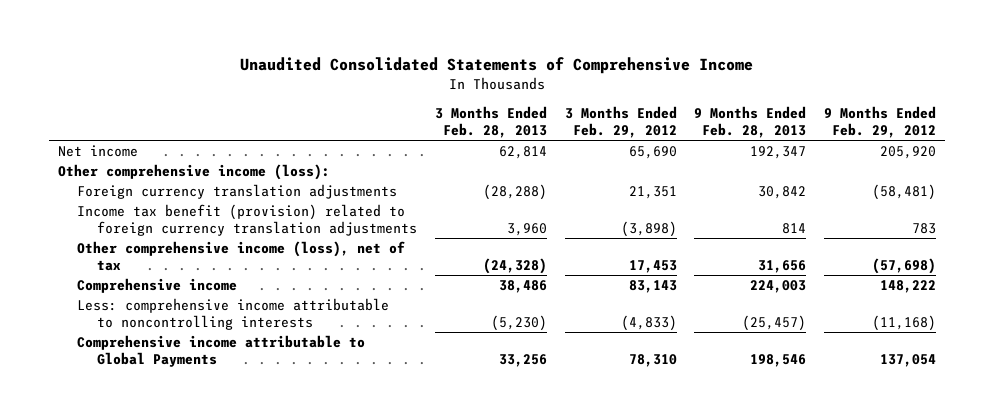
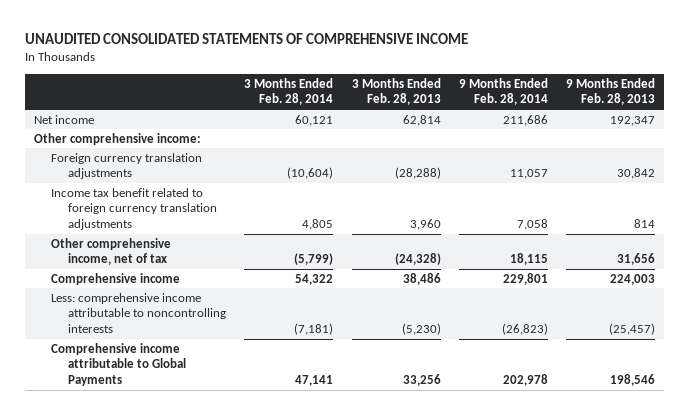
[240,57,754,75] Unaudited Consolidated Statements of Comprehensive Income -> [24,33,468,45] UNAUDITED CONSOLIDATED STATEMENTS OF COMPREHENSIVE INCOME
[564,106,677,139] 3 Months Ended Feb. 29, 2012 -> none
[824,106,937,139] 9 Months Ended Feb. 29, 2012 -> none
none -> [244,77,334,106] 3 Months Ended Feb. 28, 2014
none -> [458,77,548,106] 9 Months Ended Feb. 28, 2014
[57,164,330,181] Other comprehensive income (loss): -> [33,132,201,145] Other comprehensive income:
[77,204,417,236] Income tax benefit (provision) related to foreign currency translation adjustments -> [51,187,218,231] Income tax benefit related to foreign currency translation adjustments
[77,241,406,271] Other comprehensive income (loss), net of tax -> [51,237,172,266] Other comprehensive income, net of tax

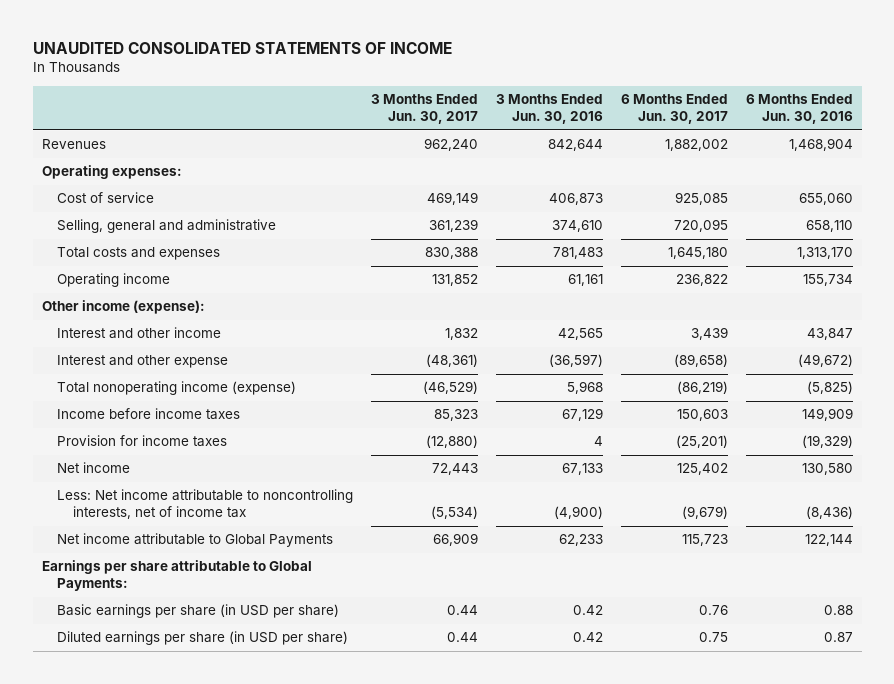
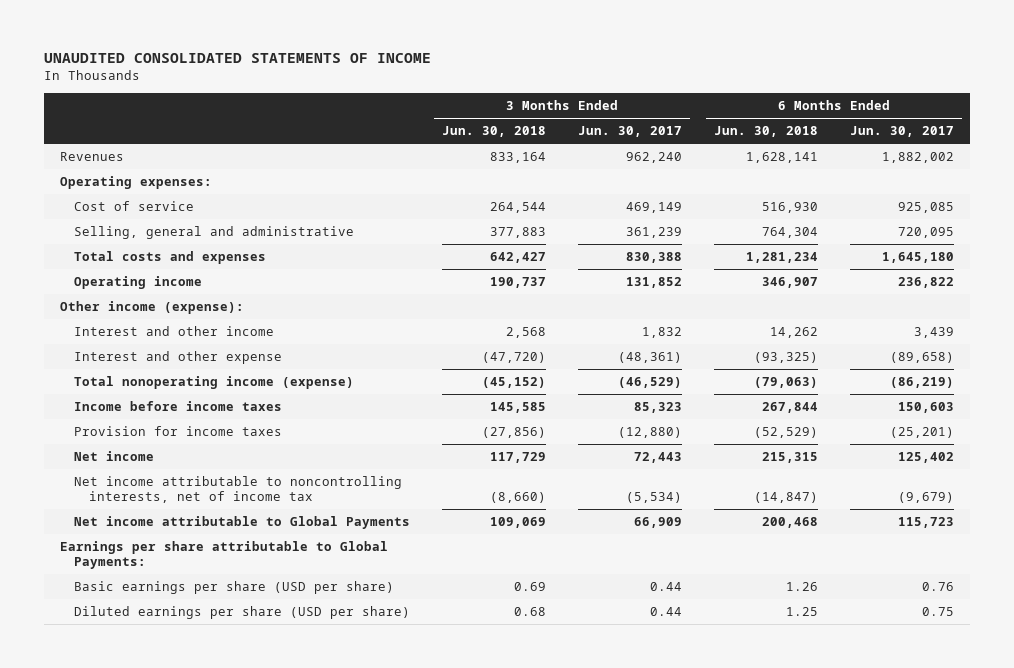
[496,94,604,125] 3 Months Ended Jun. 30, 2016 -> none
[745,94,853,125] 6 Months Ended Jun. 30, 2016 -> none
none -> [442,126,547,138] Jun. 30, 2018
none -> [714,126,819,138] Jun. 30, 2018
[57,489,354,520] Less: Net income attributable to noncontrolling interests, net of income tax -> [74,476,403,504] Net income attributable to noncontrolling interests, net of income tax
[57,604,340,619] Basic earnings per share (in USD per share) -> [74,581,395,595] Basic earnings per share (USD per share)
[57,631,349,646] Diluted earnings per share (in USD per share) -> [74,606,411,620] Diluted earnings per share (USD per share)

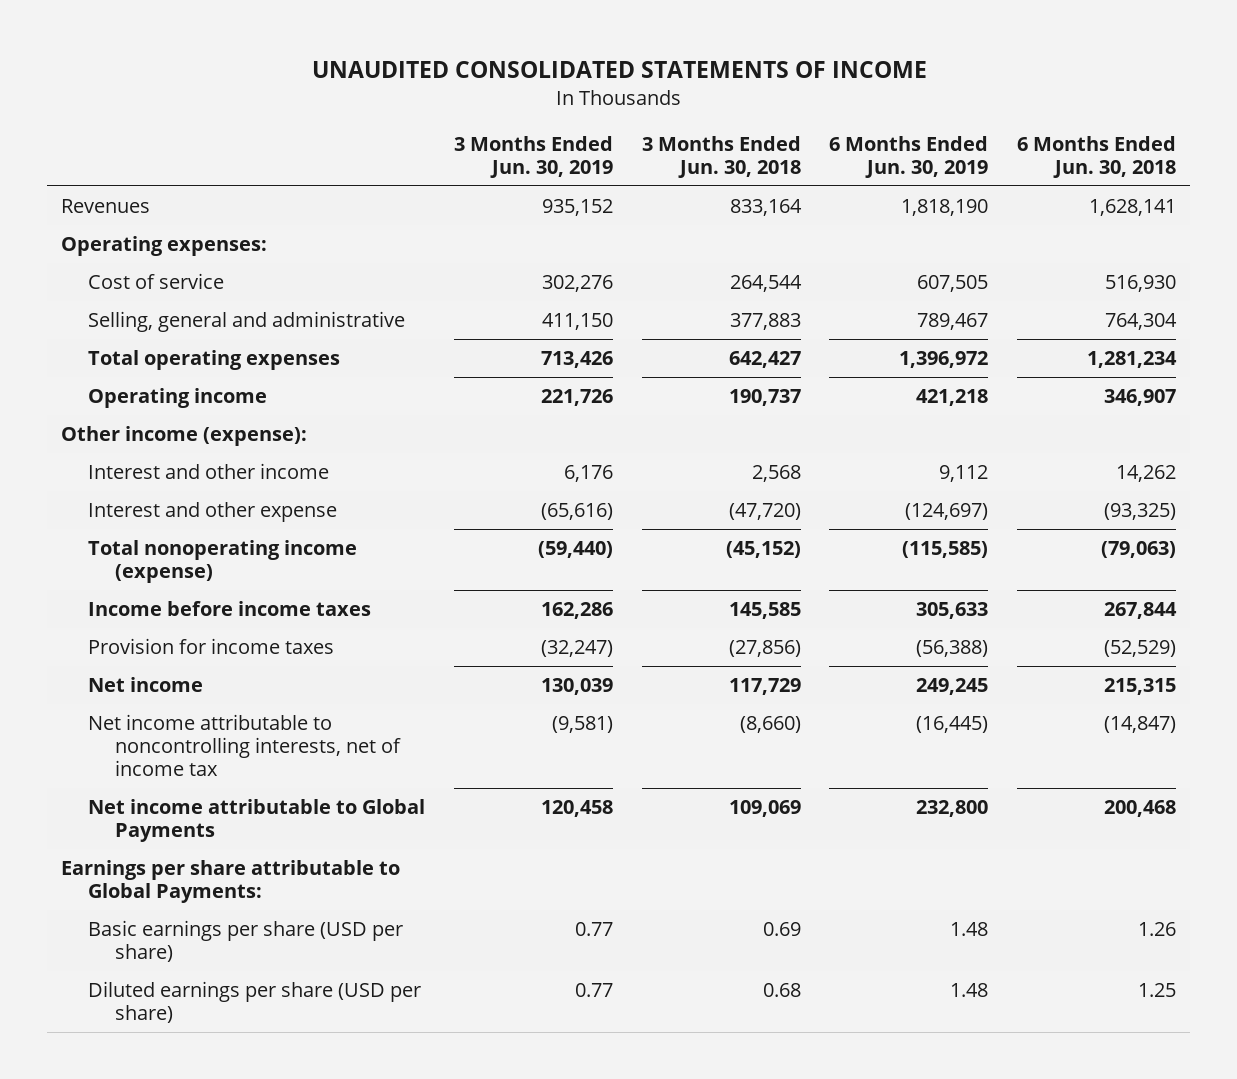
[578,126,683,138] Jun. 30, 2017 -> none
[850,126,955,138] Jun. 30, 2017 -> none
none -> [454,135,614,179] 3 Months Ended Jun. 30, 2019
none -> [829,135,989,179] 6 Months Ended Jun. 30, 2019
[74,251,267,265] Total costs and expenses -> [88,349,341,370] Total operating expenses

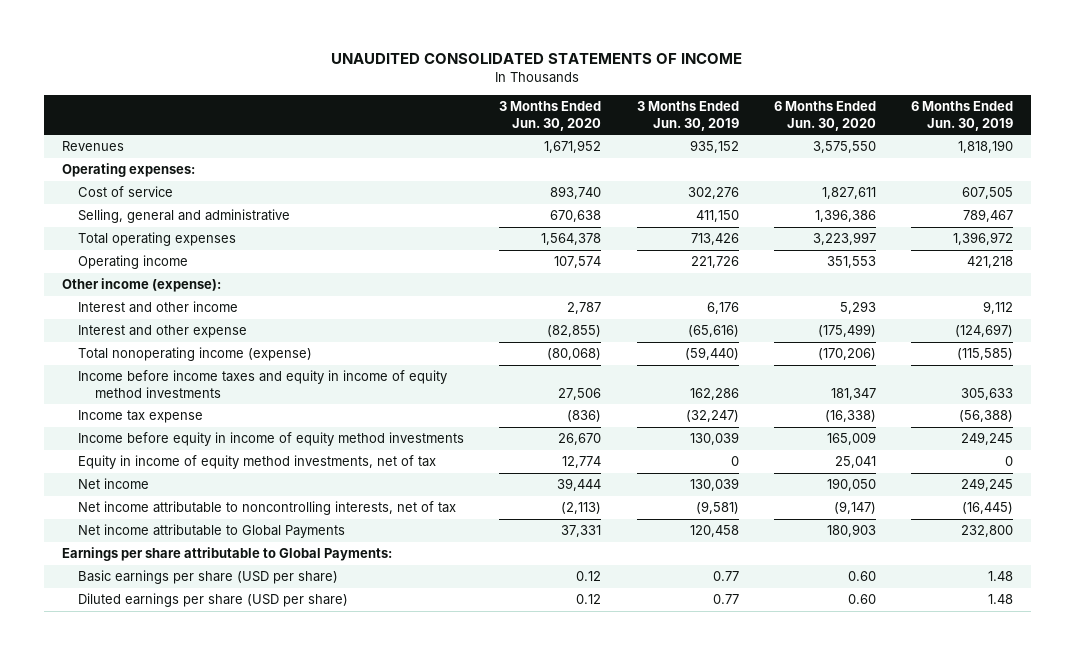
[641,135,801,179] 3 Months Ended Jun. 30, 2018 -> none
[1016,135,1176,179] 6 Months Ended Jun. 30, 2018 -> none
none -> [499,101,602,131] 3 Months Ended Jun. 30, 2020
none -> [773,101,876,131] 6 Months Ended Jun. 30, 2020
[88,600,372,616] Income before income taxes -> [78,370,448,398] Income before income taxes and equity in income of equity method investments
[88,637,335,654] Provision for income taxes -> [78,410,204,424] Income tax expense
none -> [78,432,465,447] Income before equity in income of equity method investments
none -> [78,455,437,470] Equity in income of equity method investments, net of tax
[88,713,402,777] Net income attributable to noncontrolling interests, net of income tax -> [78,501,457,516] Net income attributable to noncontrolling interests, net of tax

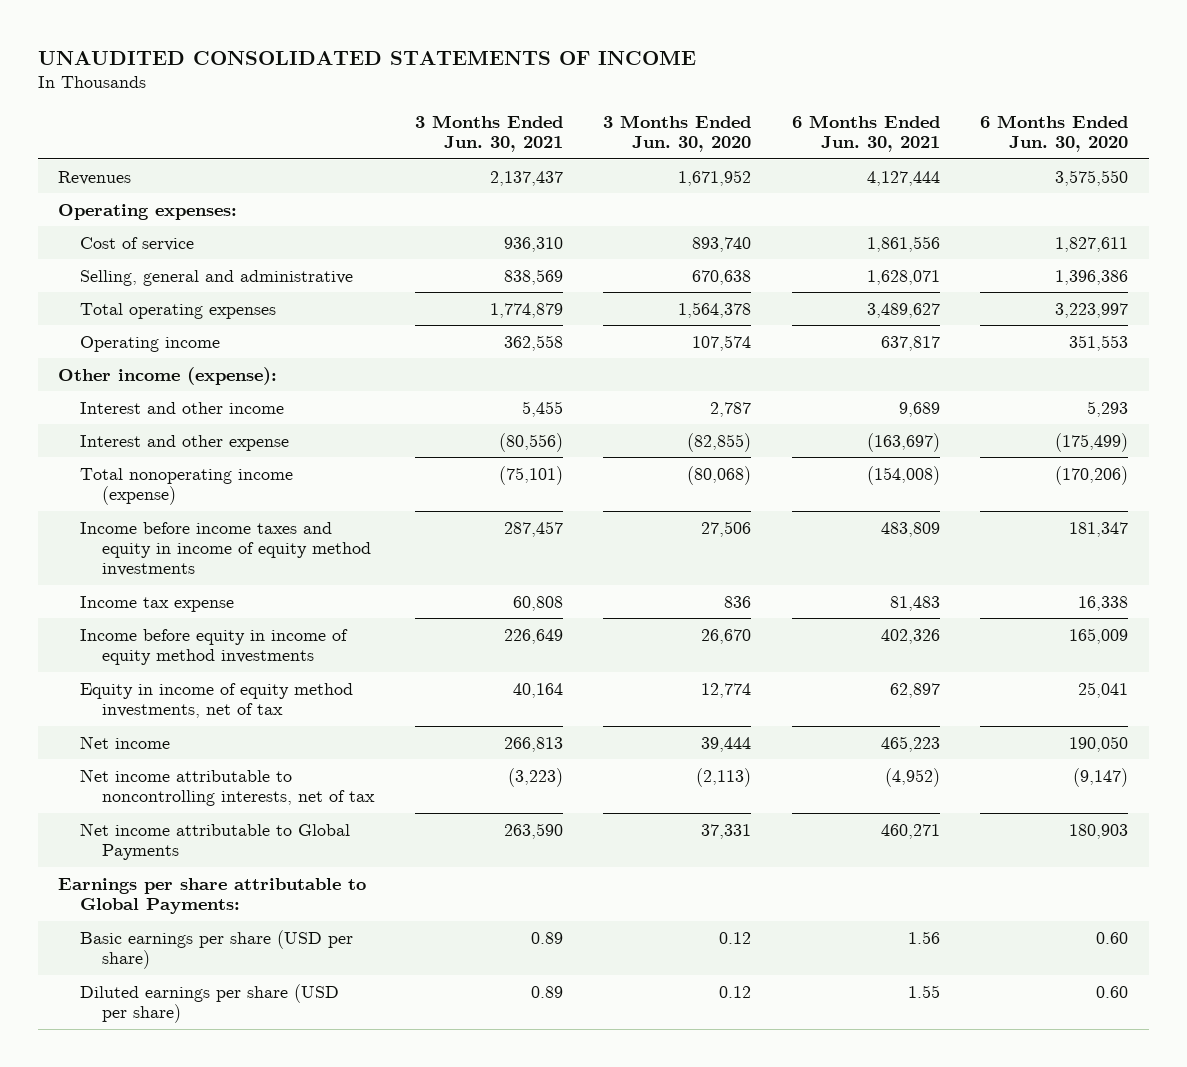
[636,101,739,131] 3 Months Ended Jun. 30, 2019 -> none
[911,101,1014,131] 6 Months Ended Jun. 30, 2019 -> none
none -> [414,115,563,153] 3 Months Ended Jun. 30, 2021
none -> [791,115,940,153] 6 Months Ended Jun. 30, 2021
[567,410,602,423] (836) -> [724,595,752,608] 836
[824,410,876,423] (16,338) -> [1078,595,1129,611] 16,338

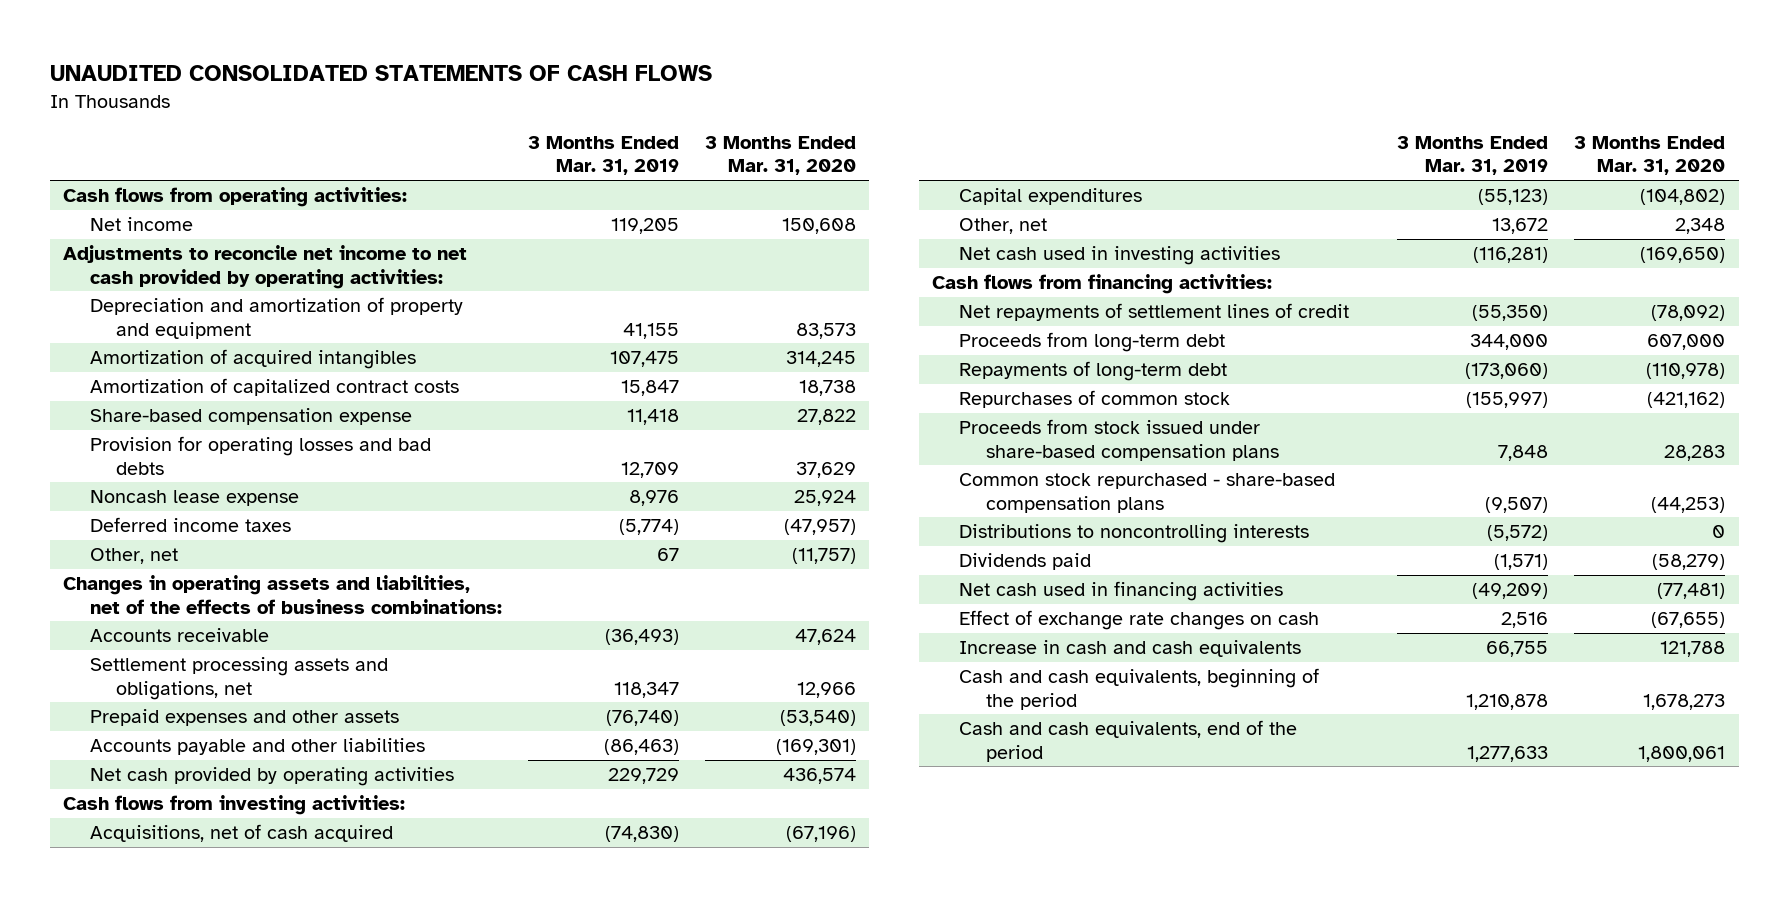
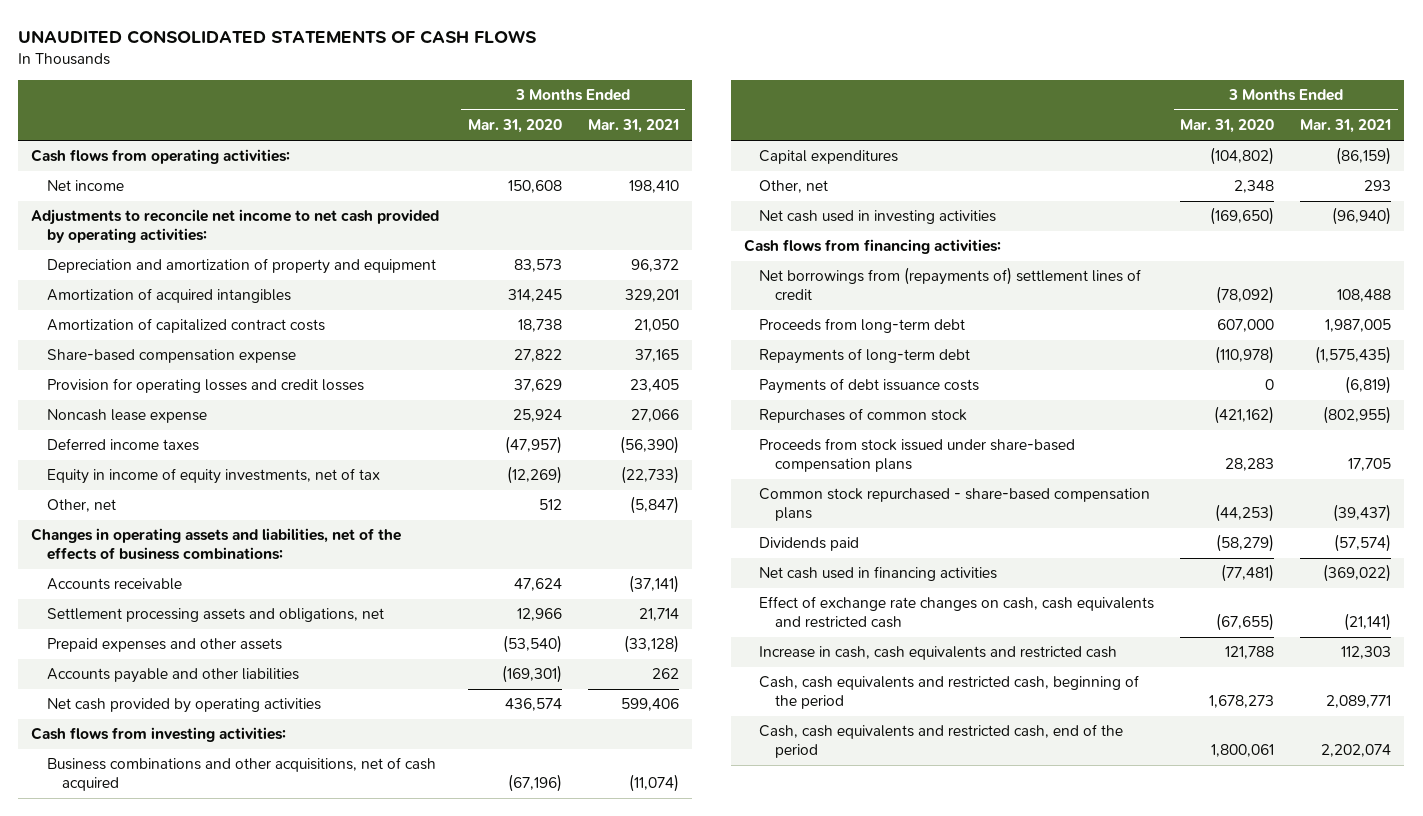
[527,136,679,176] 3 Months Ended Mar. 31, 2019 -> none
none -> [587,119,679,134] Mar. 31, 2021
[89,436,431,475] Provision for operating losses and bad debts -> [46,378,364,394] Provision for operating losses and credit losses
none -> [46,468,380,485] Equity in income of equity investments, net of tax
[792,548,857,565] (11,757) -> [538,499,562,511] 512
[89,824,393,843] Acquisitions, net of cash acquired -> [46,757,436,792] Business combinations and other acquisitions, net of cash acquired
[959,303,1350,322] Net repayments of settlement lines of credit -> [759,267,1142,301] Net borrowings from (repayments of) settlement lines of credit
none -> [759,378,980,395] Payments of debt issuance costs
[959,524,1310,544] Distributions to noncontrolling interests -> none
[959,610,1320,631] Effect of exchange rate changes on cash -> [759,596,1155,629] Effect of exchange rate changes on cash, cash equivalents and restricted cash
[959,640,1302,658] Increase in cash and cash equivalents -> [759,646,1118,661] Increase in cash, cash equivalents and restricted cash
[959,668,1320,710] Cash and cash equivalents, beginning of the period -> [759,675,1140,710] Cash, cash equivalents and restricted cash, beginning of the period
[959,720,1298,762] Cash and cash equivalents, end of the period -> [759,724,1124,759] Cash, cash equivalents and restricted cash, end of the period

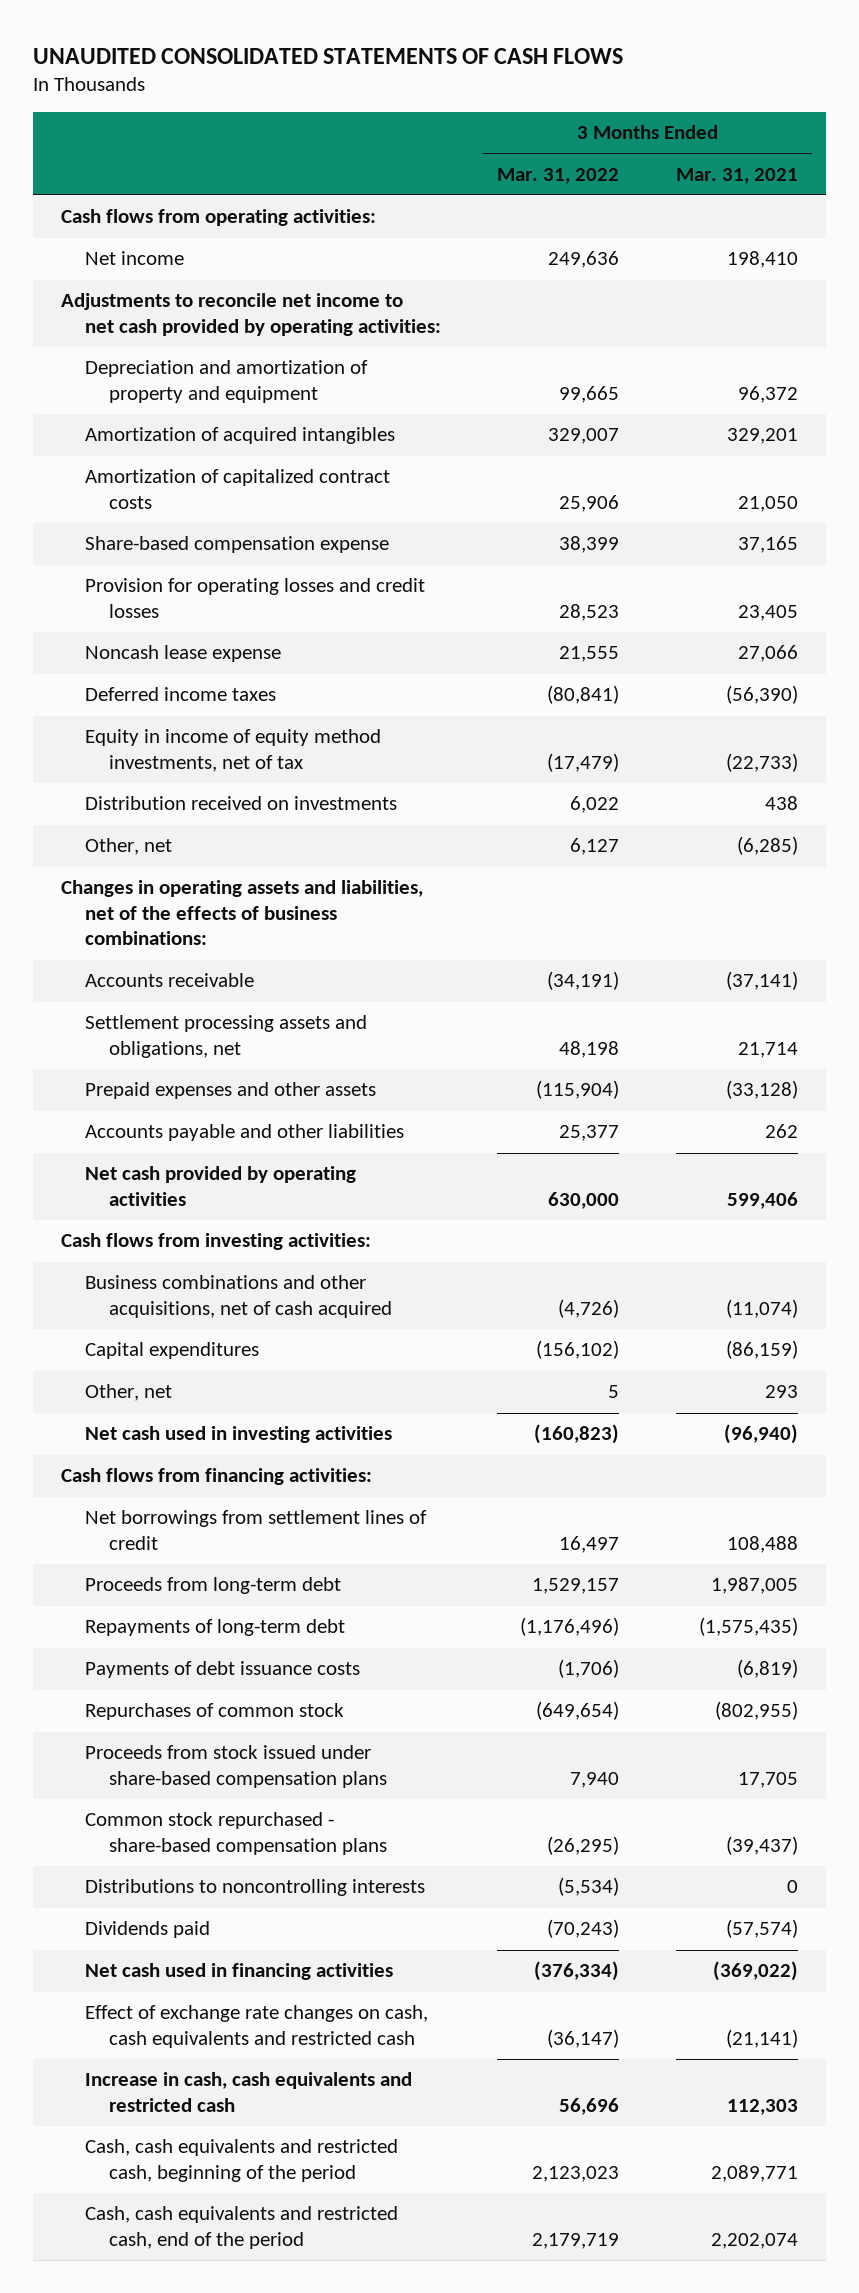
[467,119,562,134] Mar. 31, 2020 -> none
none -> [497,167,620,184] Mar. 31, 2022
[46,468,380,485] Equity in income of equity investments, net of tax -> [84,729,381,772] Equity in income of equity method investments, net of tax
none -> [84,796,397,811] Distribution received on investments
[629,496,679,515] (5,847) -> [736,836,798,856] (6,285)
[759,267,1142,301] Net borrowings from (repayments of) settlement lines of credit -> [84,1510,427,1550] Net borrowings from settlement lines of credit
none -> [84,1879,425,1897] Distributions to noncontrolling interests

